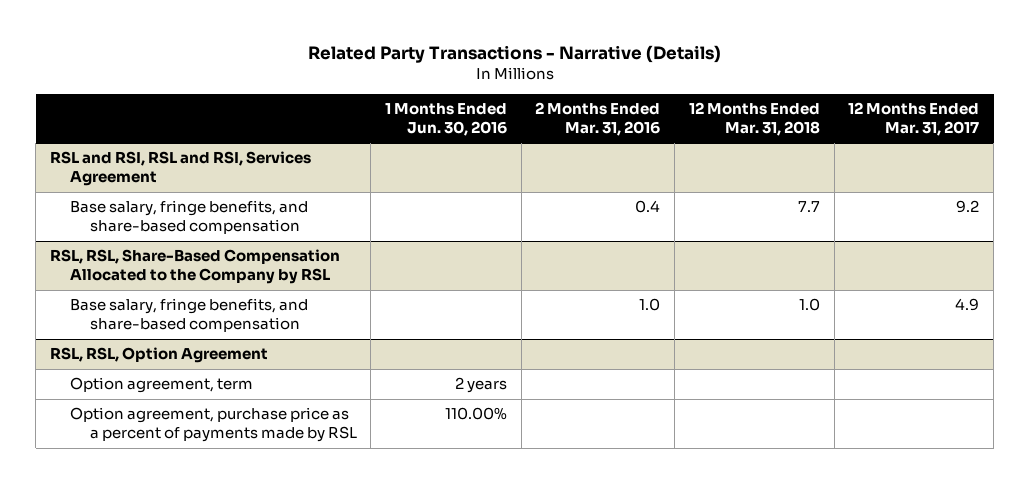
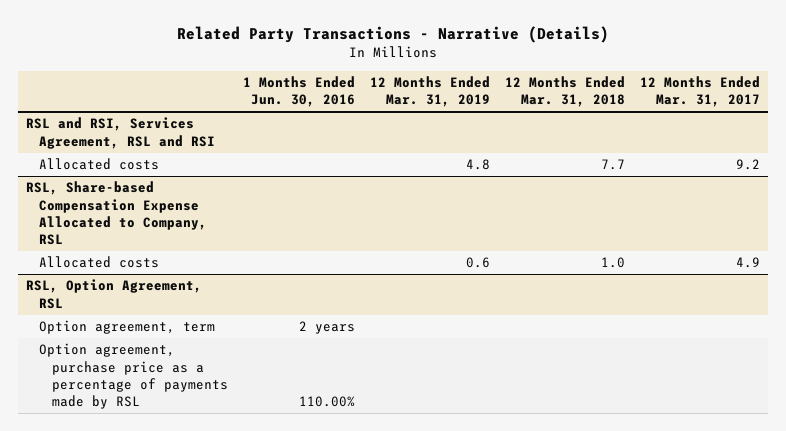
[535,102,661,137] 2 Months Ended Mar. 31, 2016 -> none
none -> [370,76,491,108] 12 Months Ended Mar. 31, 2019
[50,151,312,187] RSL and RSI, RSL and RSI, Services Agreement -> [26,117,215,149] RSL and RSI, Services Agreement, RSL and RSI
[69,200,308,235] Base salary, fringe benefits, and share-based compensation -> [38,158,159,171] Allocated costs
[50,249,341,285] RSL, RSL, Share-Based Compensation Allocated to the Company by RSL -> [26,181,207,245] RSL, Share-based Compensation Expense Allocated to Company, RSL
[69,298,308,333] Base salary, fringe benefits, and share-based compensation -> [38,256,159,269] Allocated costs
[50,347,269,364] RSL, RSL, Option Agreement -> [26,279,203,309] RSL, Option Agreement, RSL
[69,407,357,443] Option agreement, purchase price as a percent of payments made by RSL -> [38,343,228,409] Option agreement, purchase price as a percentage of payments made by RSL

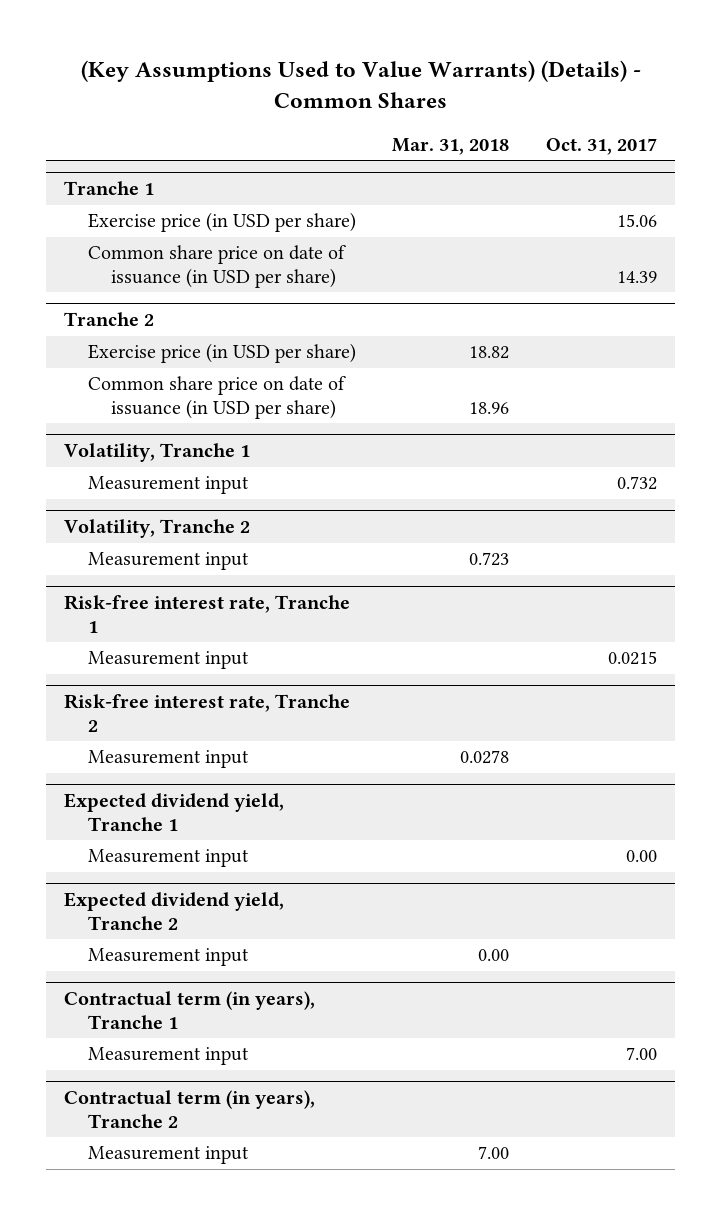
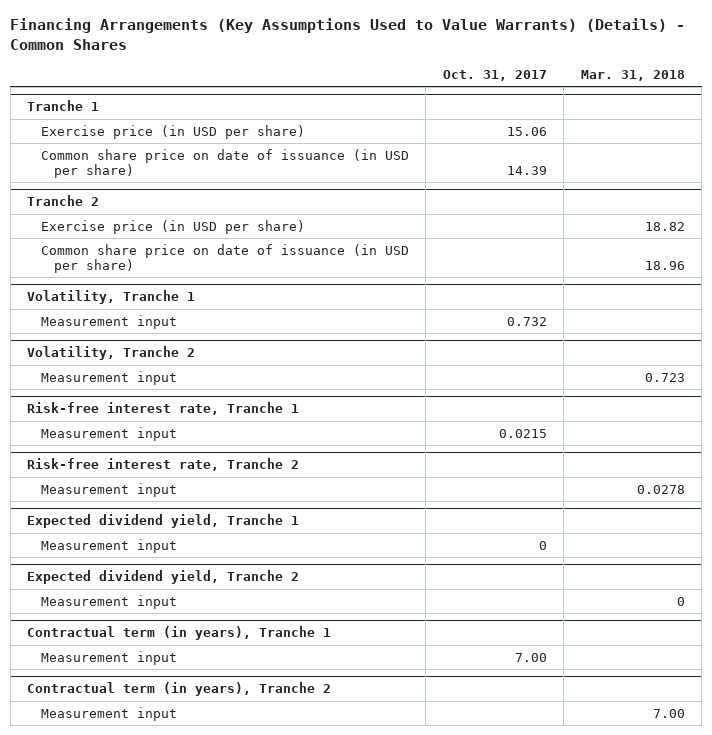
[80,60,641,109] (Key Assumptions Used to Value Warrants) (Details) - Common Shares -> [10,17,686,50] Financing Arrangements (Key Assumptions Used to Value Warrants) (Details) - Common Shares
[625,850,657,863] 0.00 -> [538,540,547,550] 0
[478,949,510,962] 0.00 -> [676,596,685,606] 0

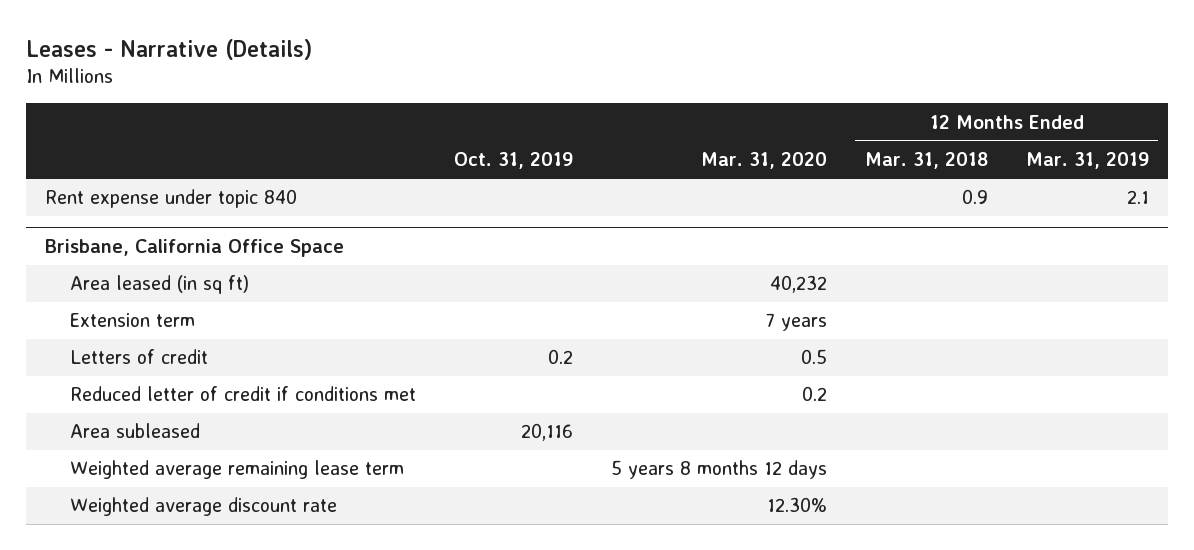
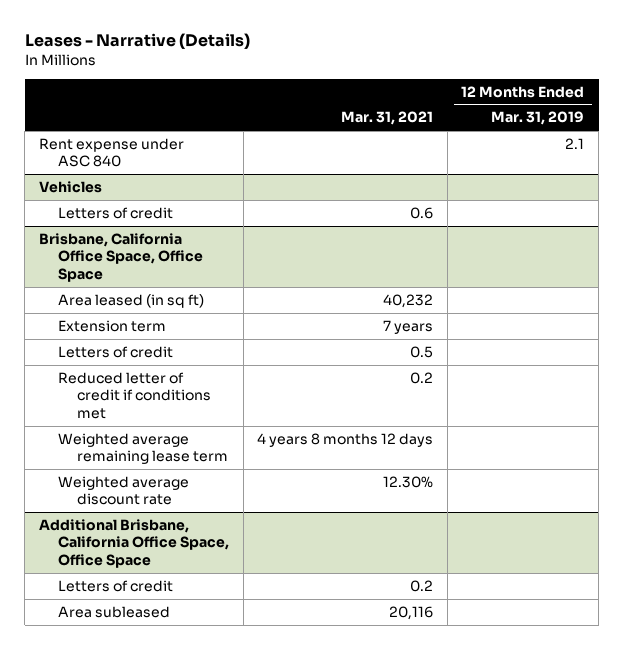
[453,152,573,170] Oct. 31, 2019 -> none
[700,152,827,170] Mar. 31, 2020 -> none
[864,152,988,170] Mar. 31, 2018 -> none
none -> [341,111,434,126] Mar. 31, 2021
[45,189,298,209] Rent expense under topic 840 -> [38,137,184,168] Rent expense under ASC 840
none -> [38,180,102,193] Vehicles
none -> [57,206,173,219] Letters of credit
[45,239,345,258] Brisbane, California Office Space -> [38,232,203,282] Brisbane, California Office Space, Office Space
[69,423,200,439] Area subleased -> none
none -> [38,518,229,568] Additional Brisbane, California Office Space, Office Space
none -> [57,579,173,592] Letters of credit
none -> [57,605,170,618] Area subleased

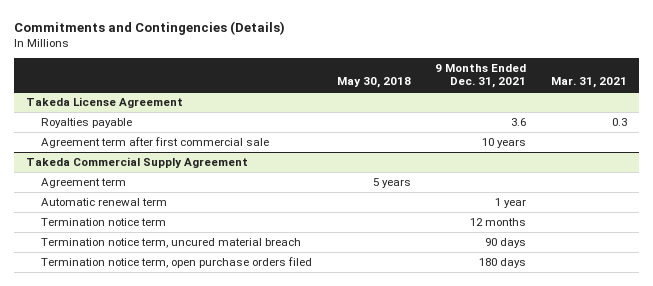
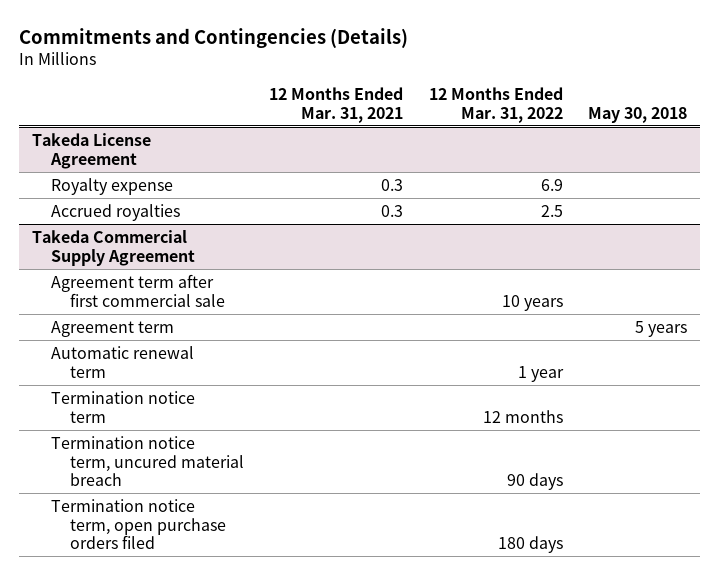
[435,64,527,89] 9 Months Ended Dec. 31, 2021 -> none
[550,77,627,89] Mar. 31, 2021 -> none
none -> [269,87,404,123] 12 Months Ended Mar. 31, 2021
none -> [428,87,563,123] 12 Months Ended Mar. 31, 2022
[40,137,269,149] Agreement term after first commercial sale -> none
none -> [50,177,173,195] Royalty expense
[40,118,132,129] Royalties payable -> [50,203,180,221] Accrued royalties
none -> [50,273,226,307] Agreement term after first commercial sale

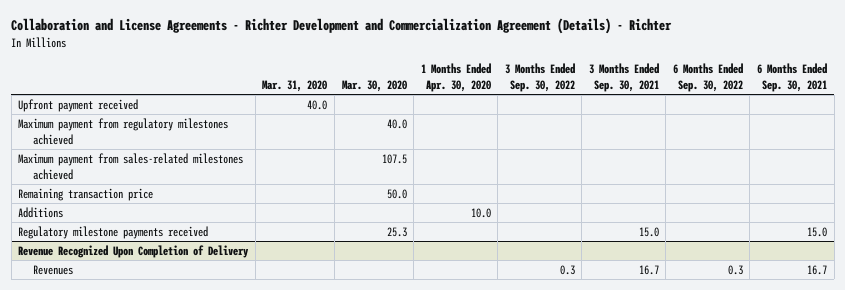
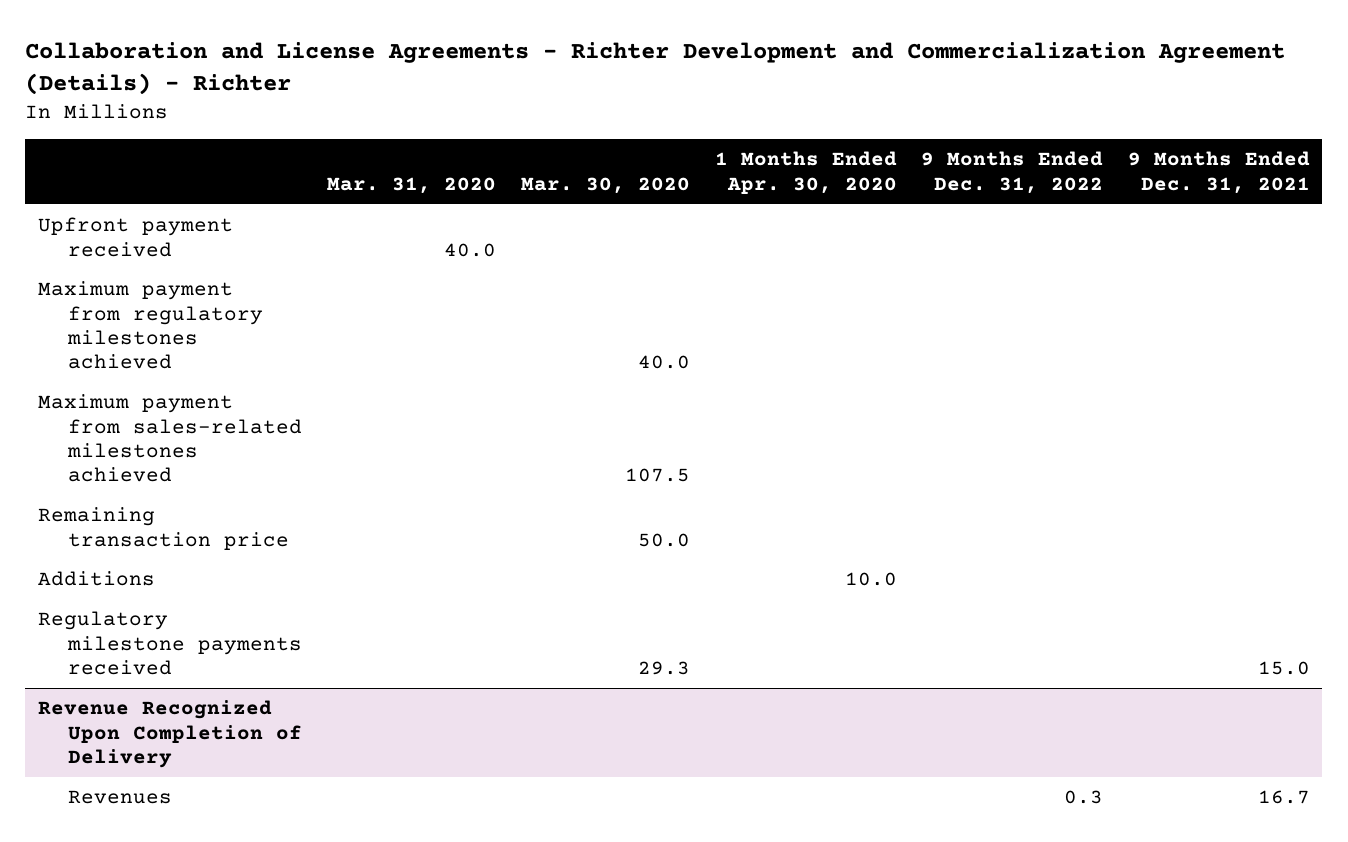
[504,62,575,92] 3 Months Ended Sep. 30, 2022 -> none
[588,62,659,92] 3 Months Ended Sep. 30, 2021 -> none
[672,62,743,92] 6 Months Ended Sep. 30, 2022 -> none
[757,62,828,92] 6 Months Ended Sep. 30, 2021 -> none
none -> [921,151,1104,194] 9 Months Ended Dec. 31, 2022
none -> [1128,151,1311,194] 9 Months Ended Dec. 31, 2021
[386,226,407,237] 25.3 -> [637,661,690,676] 29.3

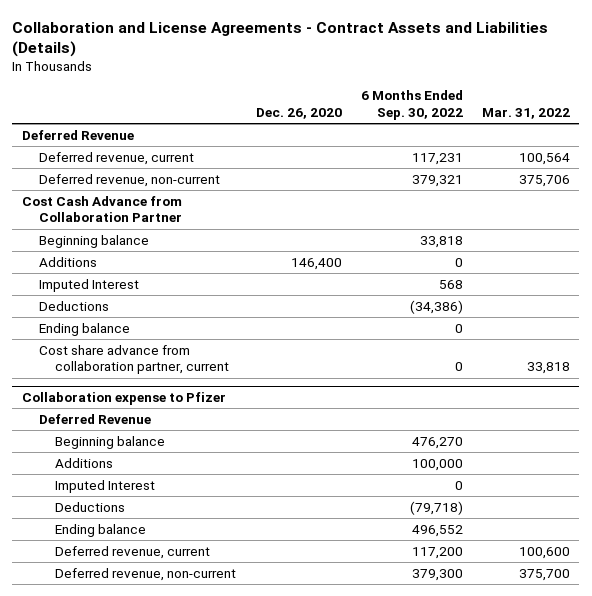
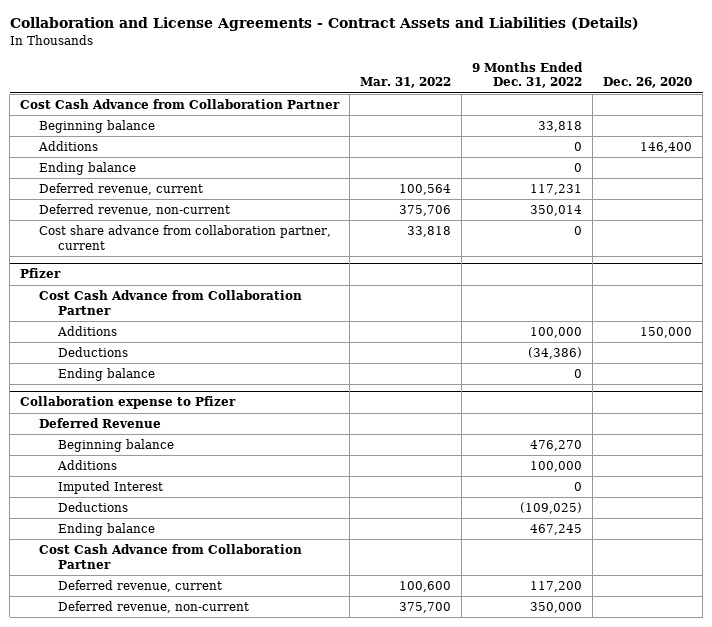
[360,90,463,120] 6 Months Ended Sep. 30, 2022 -> none
none -> [472,61,584,89] 9 Months Ended Dec. 31, 2022
[21,129,134,140] Deferred Revenue -> none
[38,278,139,292] Imputed Interest -> none
[38,300,109,311] Deductions -> none
[38,151,194,165] Deferred revenue, current -> [39,182,204,195] Deferred revenue, current
[38,173,220,187] Deferred revenue, non-current -> [39,203,231,216] Deferred revenue, non-current
none -> [20,268,62,279] Pfizer
none -> [39,289,303,315] Cost Cash Advance from Collaboration Partner
none -> [57,325,118,336] Additions
none -> [58,346,129,357] Deductions
none -> [58,367,156,381] Ending balance
none -> [39,543,303,569] Cost Cash Advance from Collaboration Partner

